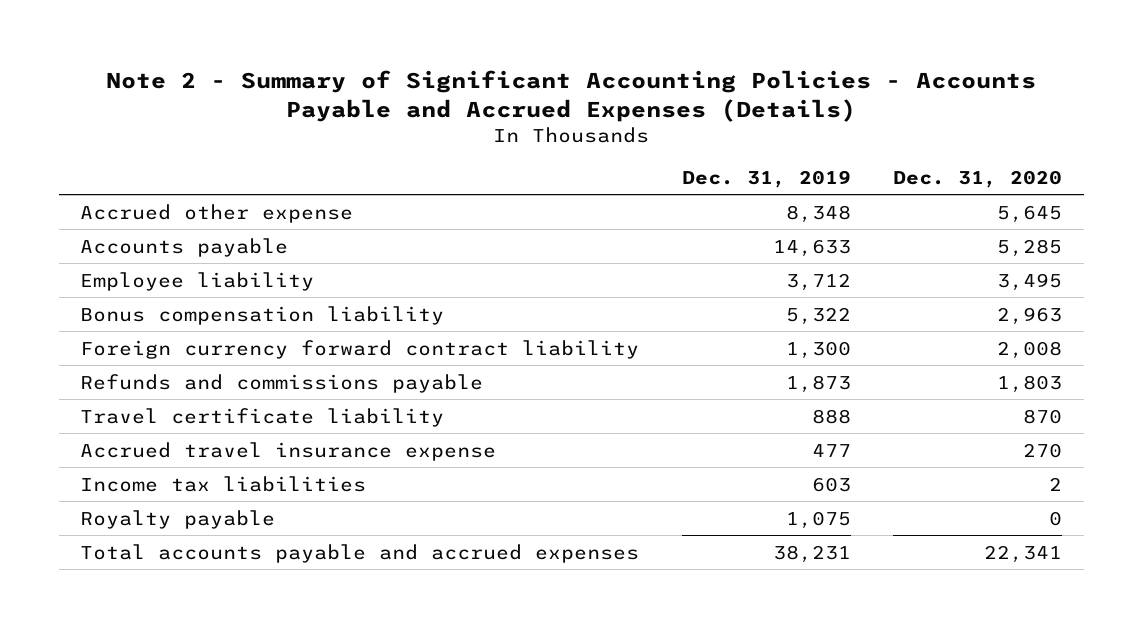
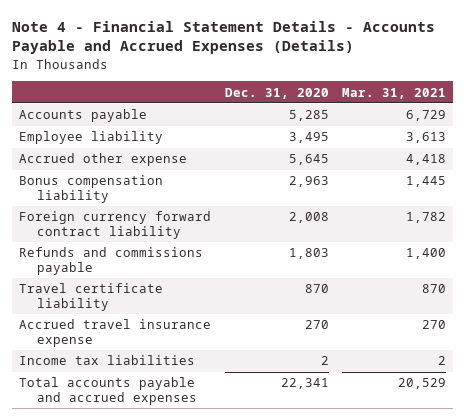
[106,69,1037,122] Note 2 - Summary of Significant Accounting Policies - Accounts Payable and Accrued Expenses (Details) -> [12,20,436,55] Note 4 - Financial Statement Details - Accounts Payable and Accrued Expenses (Details)
[681,169,851,188] Dec. 31, 2019 -> none
none -> [342,87,447,99] Mar. 31, 2021
[80,203,354,223] Accrued other expense -> [19,153,188,167] Accrued other expense
[80,509,276,529] Royalty payable -> none

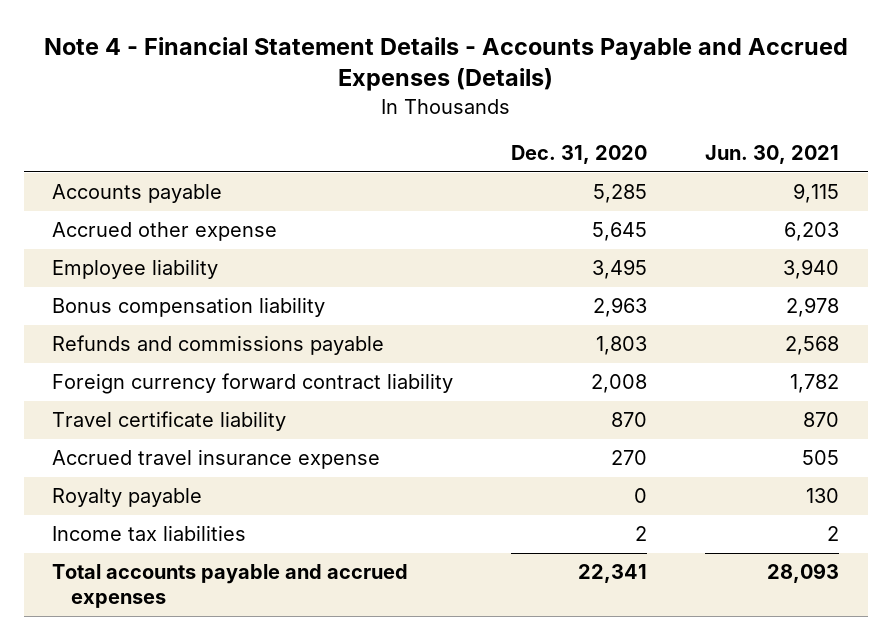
[342,87,447,99] Mar. 31, 2021 -> none
none -> [704,145,839,165] Jun. 30, 2021
[19,131,164,145] Employee liability -> [52,259,219,280] Employee liability
[19,211,212,239] Foreign currency forward contract liability -> [52,373,454,395] Foreign currency forward contract liability
none -> [52,488,203,508] Royalty payable

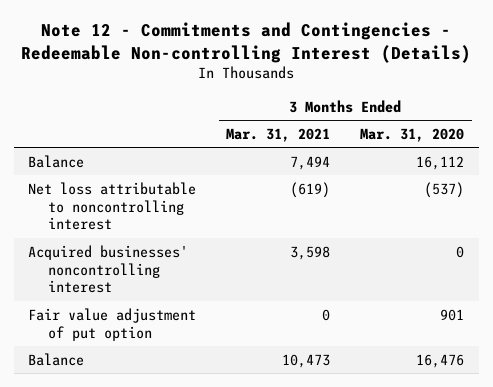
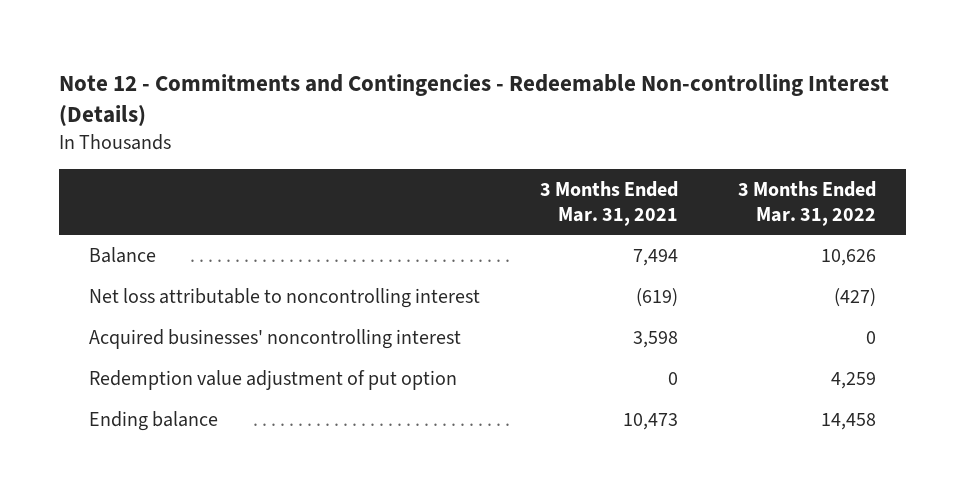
[360,127,465,142] Mar. 31, 2020 -> none
none -> [737,181,876,226] 3 Months Ended Mar. 31, 2022
[28,307,197,341] Fair value adjustment of put option -> [89,369,458,390] Redemption value adjustment of put option
[28,352,85,366] Balance -> [89,410,219,431] Ending balance

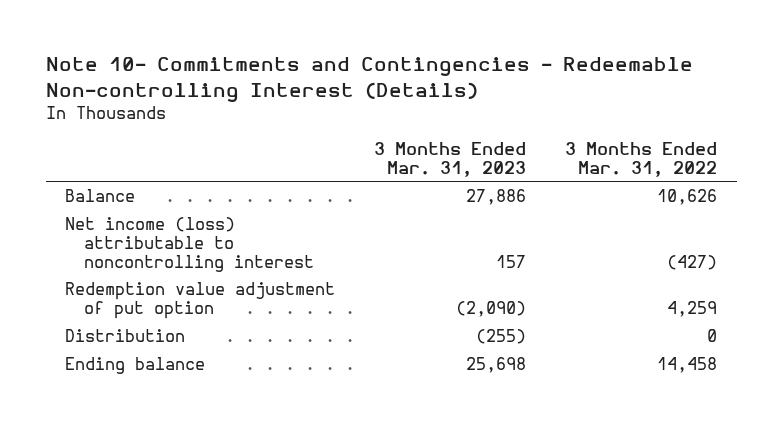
[59,73,890,127] Note 12 - Commitments and Contingencies - Redeemable Non-controlling Interest (Details) -> [45,57,693,102] Note 10- Commitments and Contingencies - Redeemable Non-controlling Interest (Details)
[540,181,679,226] 3 Months Ended Mar. 31, 2021 -> none
none -> [374,141,527,177] 3 Months Ended Mar. 31, 2023
[89,328,462,349] Acquired businesses' noncontrolling interest -> none
[89,287,481,308] Net loss attributable to noncontrolling interest -> [65,217,315,272] Net income (loss) attributable to noncontrolling interest
none -> [65,329,186,343] Distribution

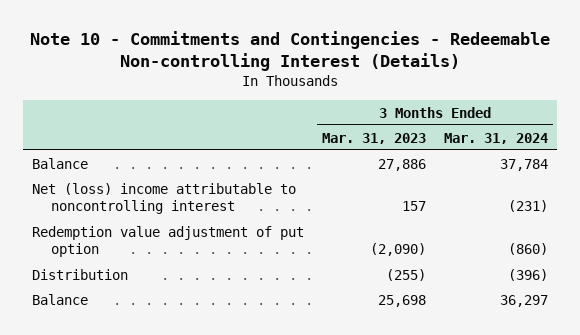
[45,57,693,102] Note 10- Commitments and Contingencies - Redeemable Non-controlling Interest (Details) -> [29,30,550,71] Note 10 - Commitments and Contingencies - Redeemable Non-controlling Interest (Details)
[565,141,718,177] 3 Months Ended Mar. 31, 2022 -> none
none -> [443,132,548,144] Mar. 31, 2024
[65,217,315,272] Net income (loss) attributable to noncontrolling interest -> [31,182,296,215] Net (loss) income attributable to noncontrolling interest
[65,357,206,375] Ending balance -> [31,293,88,305] Balance

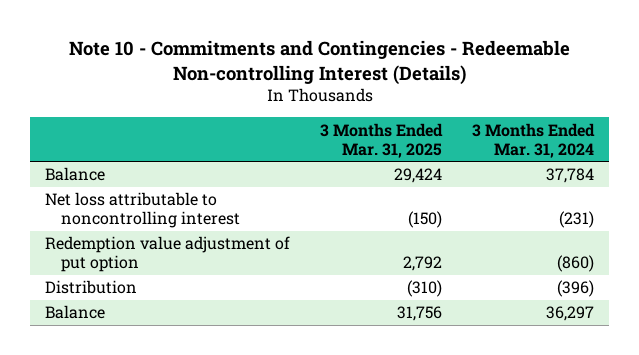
[321,132,426,144] Mar. 31, 2023 -> none
none -> [320,122,444,158] 3 Months Ended Mar. 31, 2025
[31,182,296,215] Net (loss) income attributable to noncontrolling interest -> [44,192,241,229] Net loss attributable to noncontrolling interest

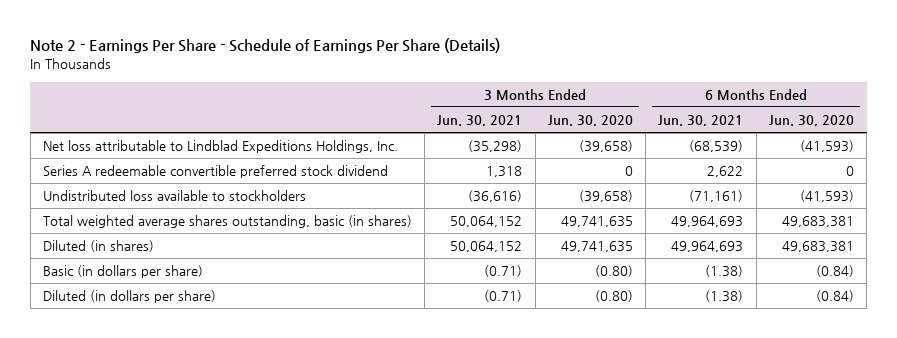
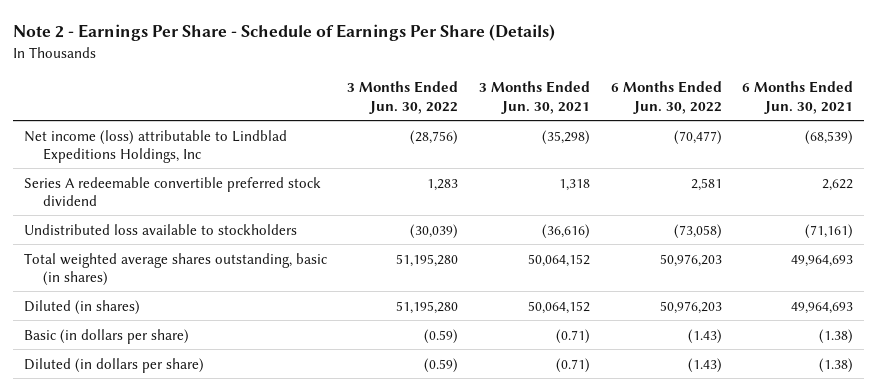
[547,115,633,127] Jun. 30, 2020 -> none
[768,115,854,127] Jun. 30, 2020 -> none
none -> [347,81,459,114] 3 Months Ended Jun. 30, 2022
none -> [610,81,722,114] 6 Months Ended Jun. 30, 2022
[42,140,398,154] Net loss attributable to Lindblad Expeditions Holdings, Inc. -> [23,129,287,163] Net income (loss) attributable to Lindblad Expeditions Holdings, Inc

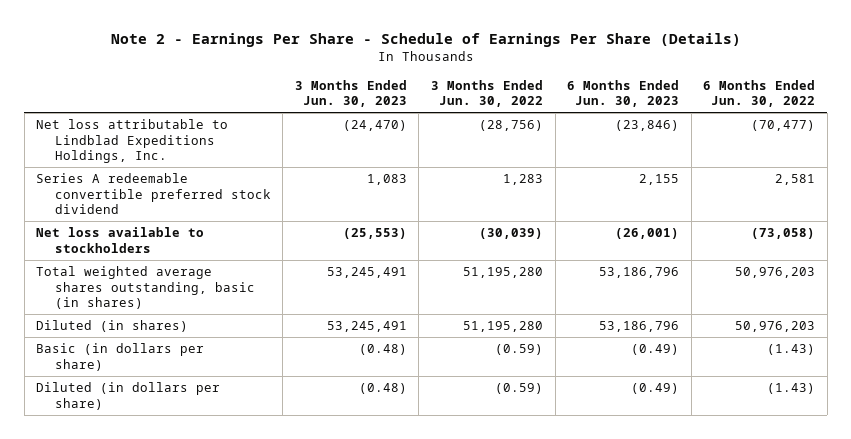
[479,81,591,114] 3 Months Ended Jun. 30, 2021 -> none
[742,81,854,114] 6 Months Ended Jun. 30, 2021 -> none
none -> [294,79,407,108] 3 Months Ended Jun. 30, 2023
none -> [567,79,680,108] 6 Months Ended Jun. 30, 2023
[23,129,287,163] Net income (loss) attributable to Lindblad Expeditions Holdings, Inc -> [36,119,229,164] Net loss attributable to Lindblad Expeditions Holdings, Inc.
[23,223,297,235] Undistributed loss available to stockholders -> [36,227,205,253] Net loss available to stockholders

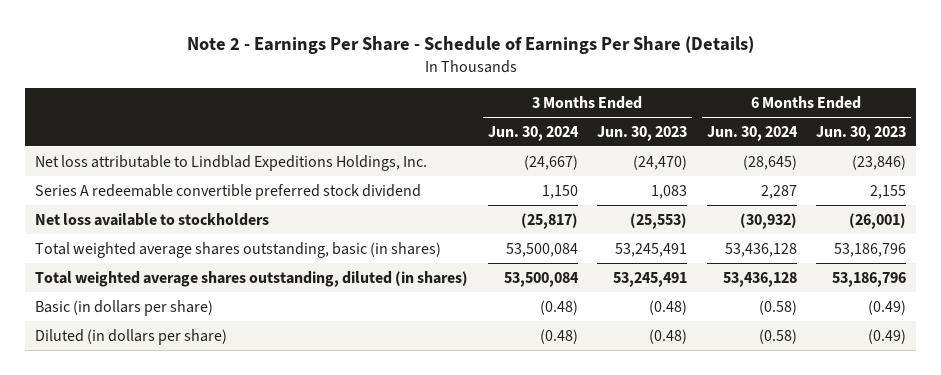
[430,79,543,108] 3 Months Ended Jun. 30, 2022 -> none
[703,79,816,108] 6 Months Ended Jun. 30, 2022 -> none
none -> [487,125,579,141] Jun. 30, 2024
none -> [706,125,798,141] Jun. 30, 2024
[36,320,189,333] Diluted (in shares) -> [35,270,469,287] Total weighted average shares outstanding, diluted (in shares)

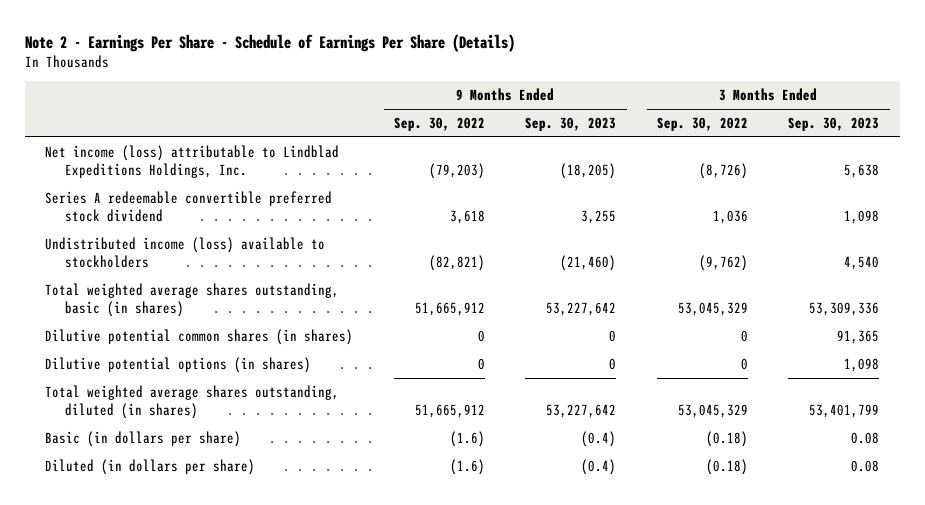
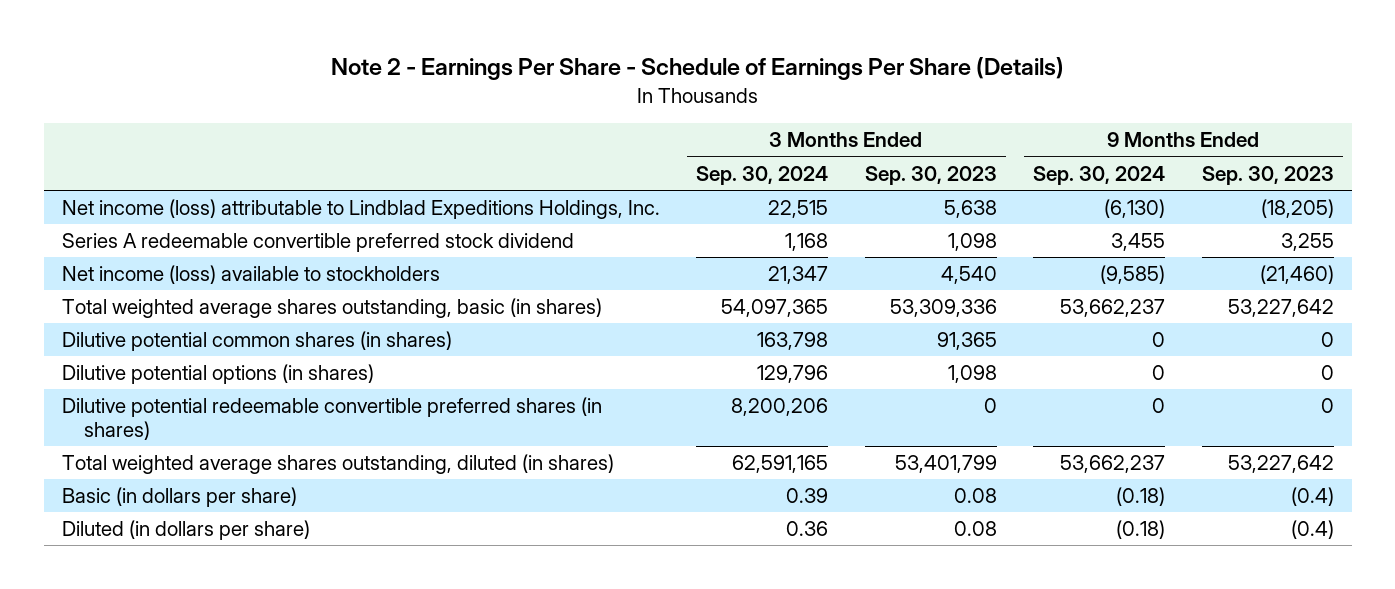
[393,116,485,131] Sep. 30, 2022 -> none
[656,116,748,131] Sep. 30, 2022 -> none
none -> [696,165,829,185] Sep. 30, 2024
none -> [1033,165,1166,185] Sep. 30, 2024
[45,236,326,269] Undistributed income (loss) available to stockholders -> [61,265,440,285] Net income (loss) available to stockholders
none -> [61,397,602,440] Dilutive potential redeemable convertible preferred shares (in shares)

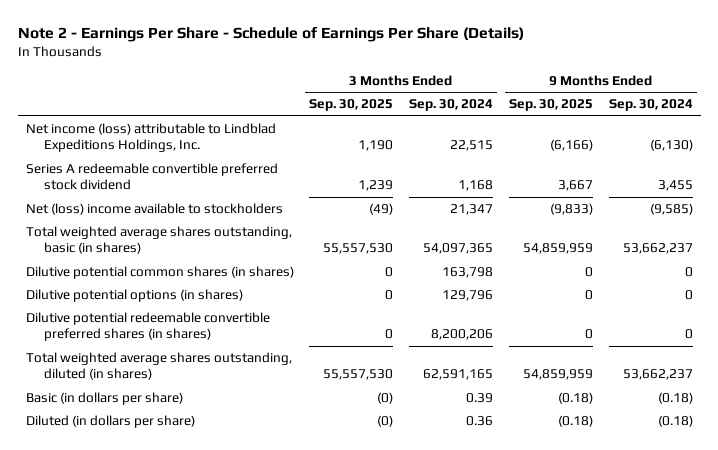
[864,165,997,185] Sep. 30, 2023 -> none
[1201,165,1334,185] Sep. 30, 2023 -> none
none -> [309,99,394,112] Sep. 30, 2025
none -> [508,99,593,112] Sep. 30, 2025
[61,265,440,285] Net income (loss) available to stockholders -> [25,202,283,215] Net (loss) income available to stockholders

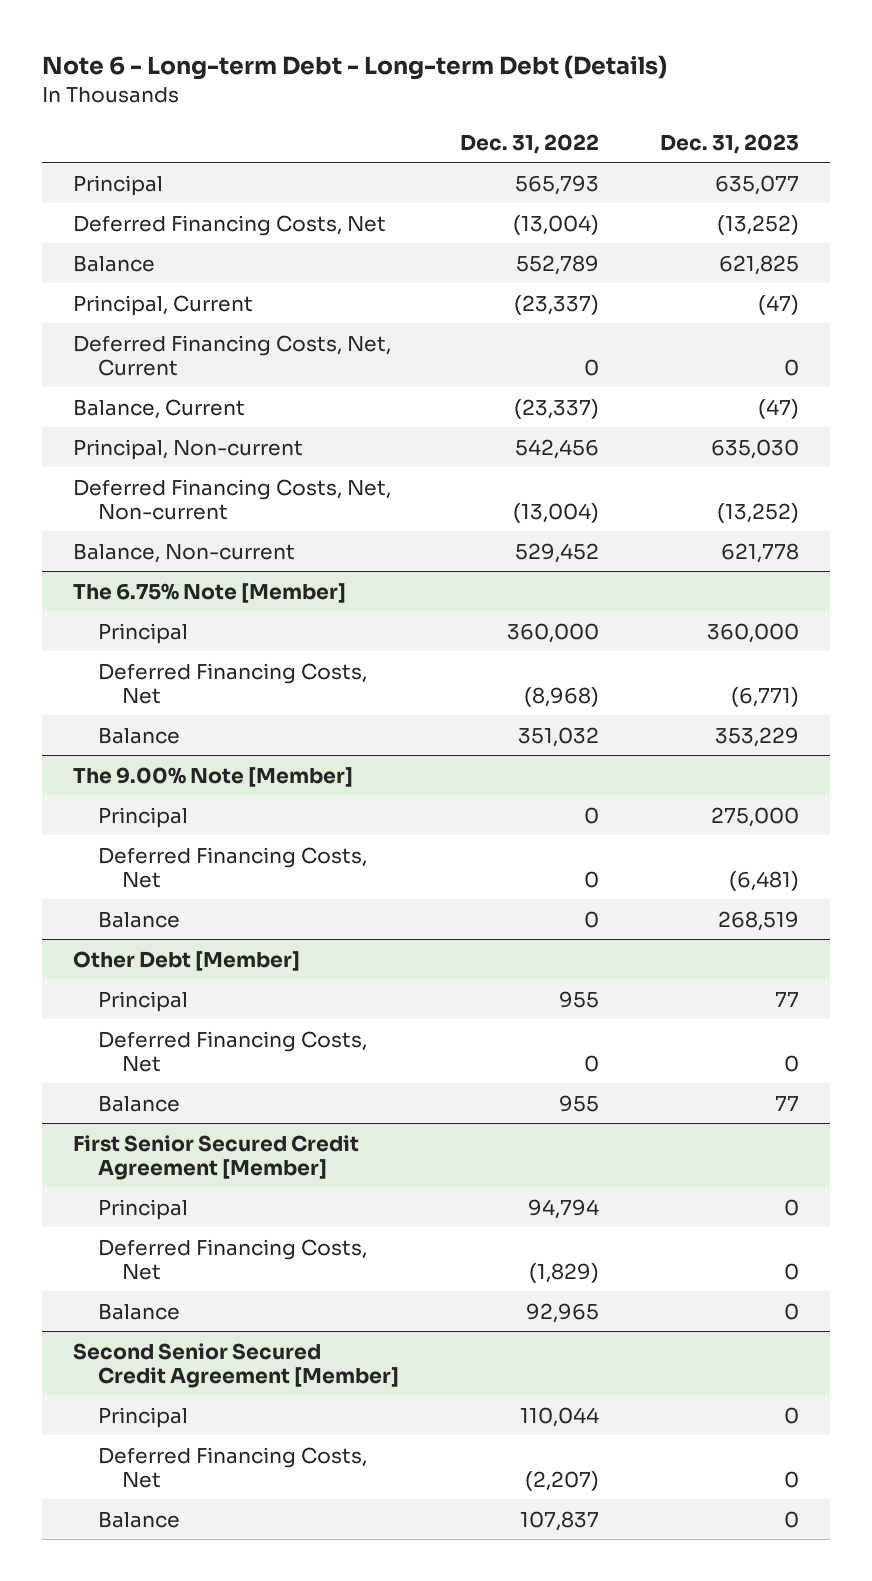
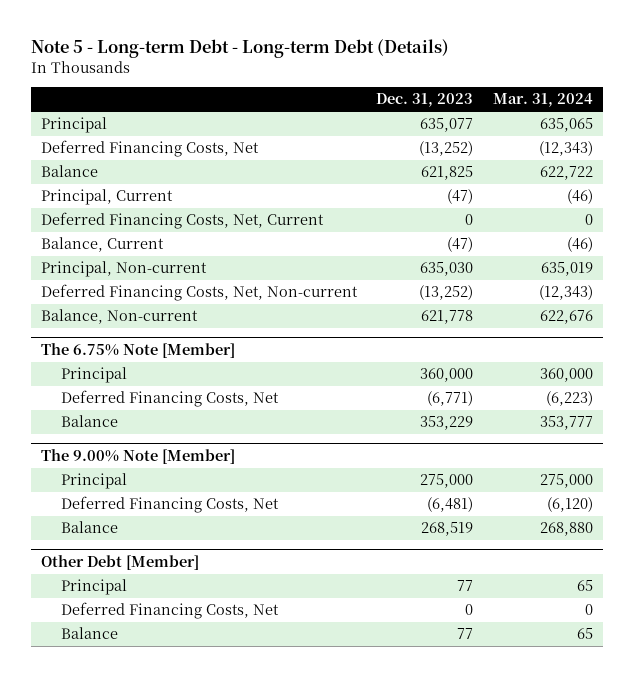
[42,55,668,81] Note 6 - Long-term Debt - Long-term Debt (Details) -> [31,39,450,59] Note 5 - Long-term Debt - Long-term Debt (Details)
[459,133,599,154] Dec. 31, 2022 -> none
none -> [493,93,594,108] Mar. 31, 2024
[72,1134,359,1180] First Senior Secured Credit Agreement [Member] -> none
[97,1198,188,1220] Principal -> none
[97,1238,367,1280] Deferred Financing Costs, Net -> none
[97,1302,180,1320] Balance -> none
[72,1342,399,1388] Second Senior Secured Credit Agreement [Member] -> none
[97,1406,188,1428] Principal -> none
[97,1446,367,1488] Deferred Financing Costs, Net -> none
[97,1510,180,1528] Balance -> none

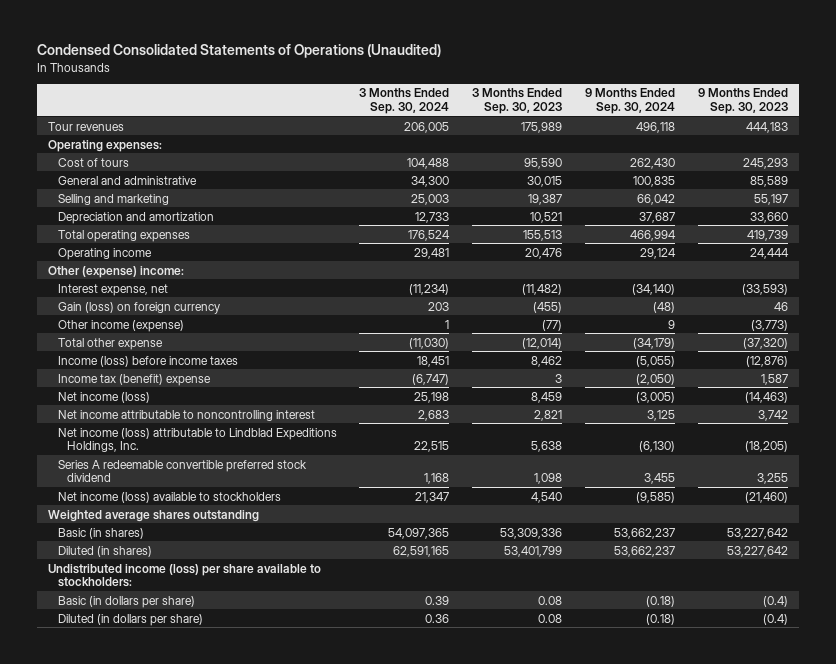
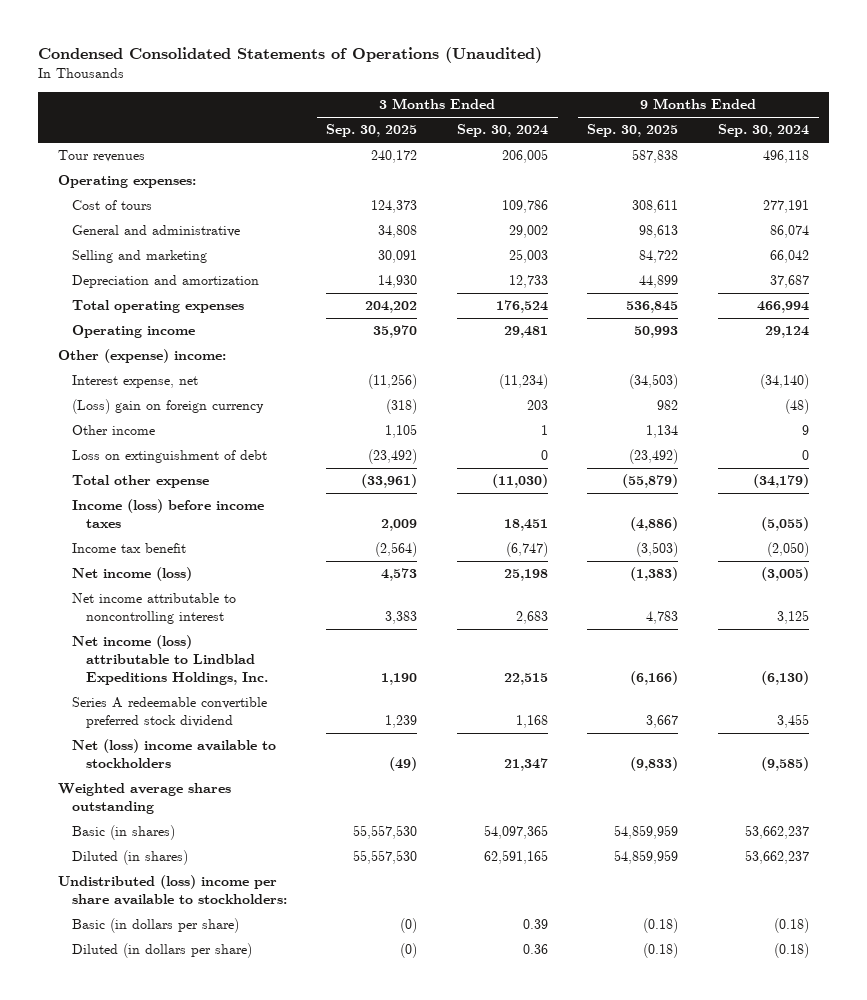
[472,88,563,115] 3 Months Ended Sep. 30, 2023 -> none
[697,88,788,115] 9 Months Ended Sep. 30, 2023 -> none
none -> [326,124,418,138] Sep. 30, 2025
none -> [587,124,679,138] Sep. 30, 2025
[407,157,450,169] 104,488 -> [501,200,548,214] 109,786
[629,157,675,169] 262,430 -> [762,200,809,214] 277,191
[411,175,450,187] 34,300 -> [508,225,548,239] 29,002
[632,175,675,187] 100,835 -> [769,225,809,239] 86,074
[57,301,220,314] Gain (loss) on foreign currency -> [71,399,264,415] (Loss) gain on foreign currency
[57,319,184,332] Other income (expense) -> [71,425,155,436] Other income
none -> [71,450,267,464] Loss on extinguishment of debt
[57,373,211,386] Income tax (benefit) expense -> [71,543,186,554] Income tax benefit
[57,491,281,503] Net income (loss) available to stockholders -> [71,739,276,769] Net (loss) income available to stockholders
[48,563,322,588] Undistributed income (loss) per share available to stockholders: -> [57,875,287,906] Undistributed (loss) income per share available to stockholders:

